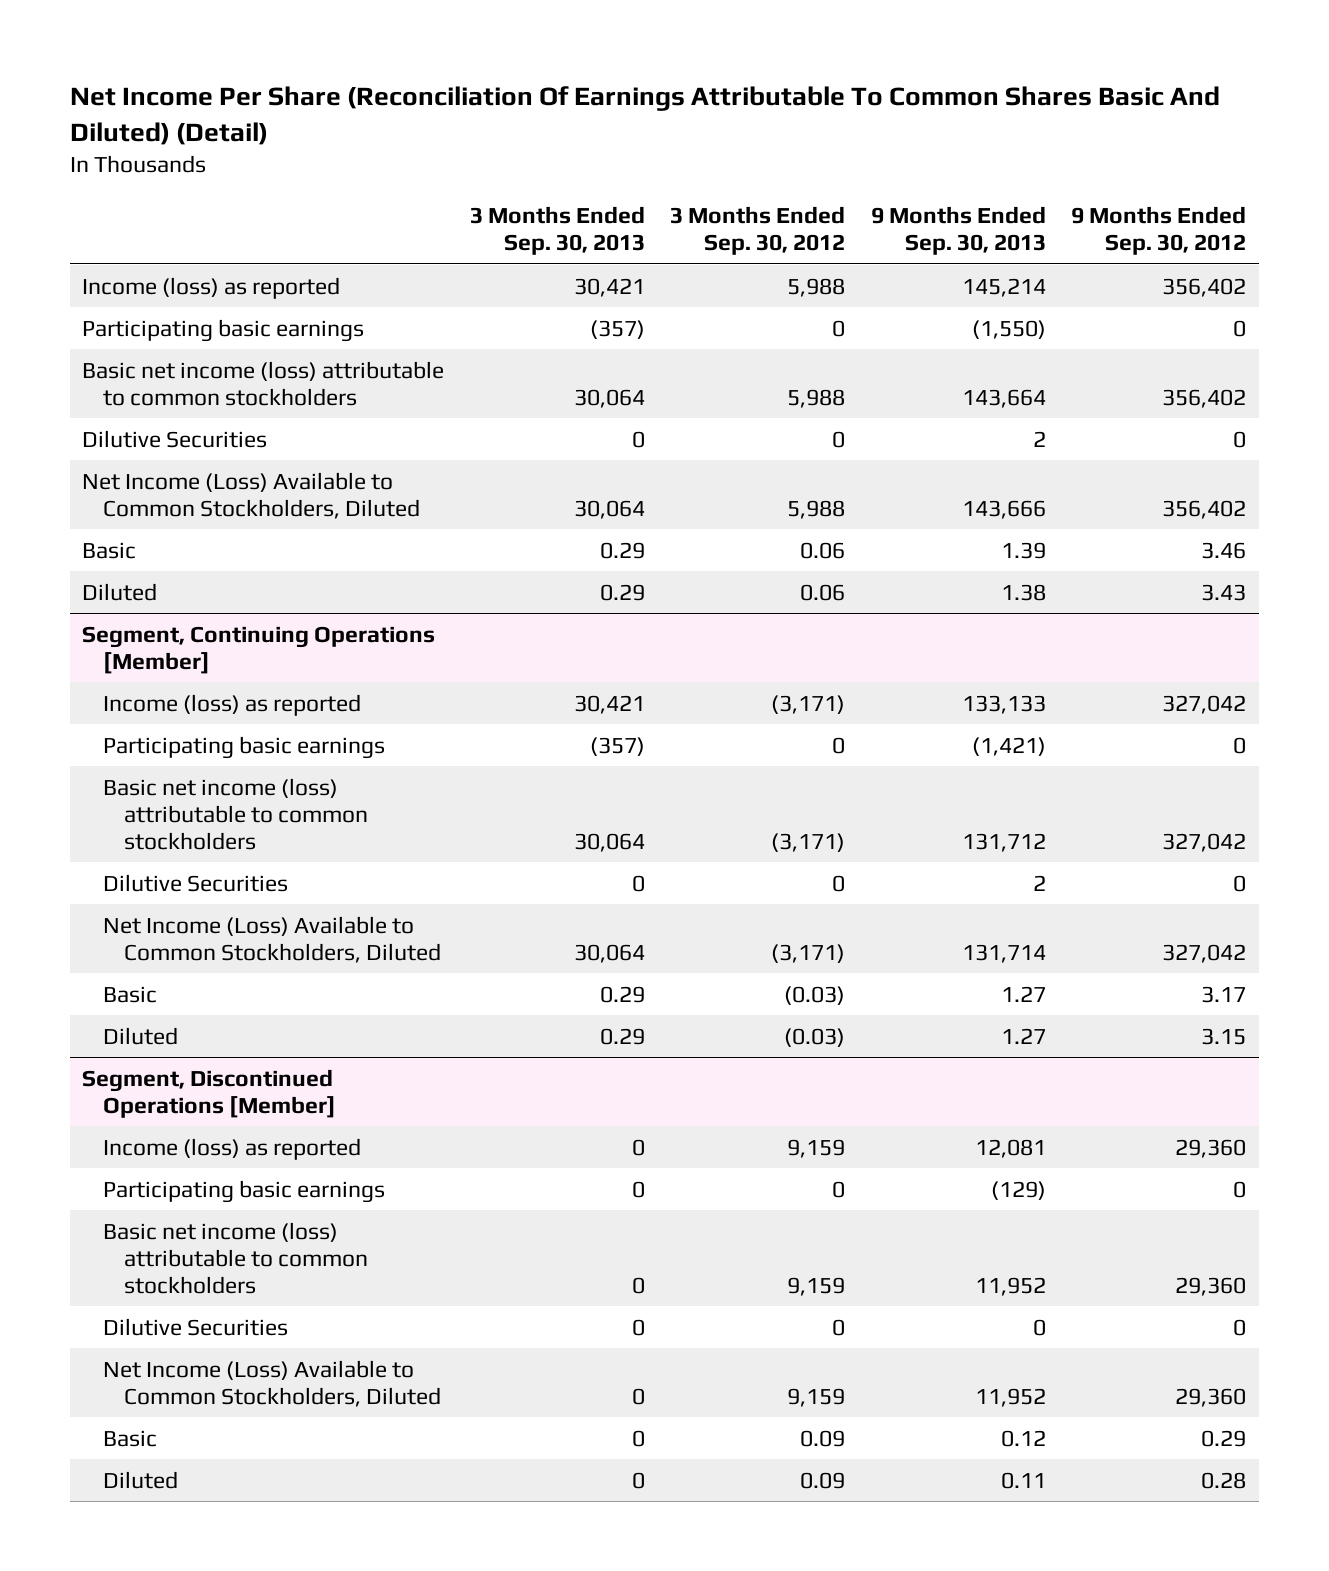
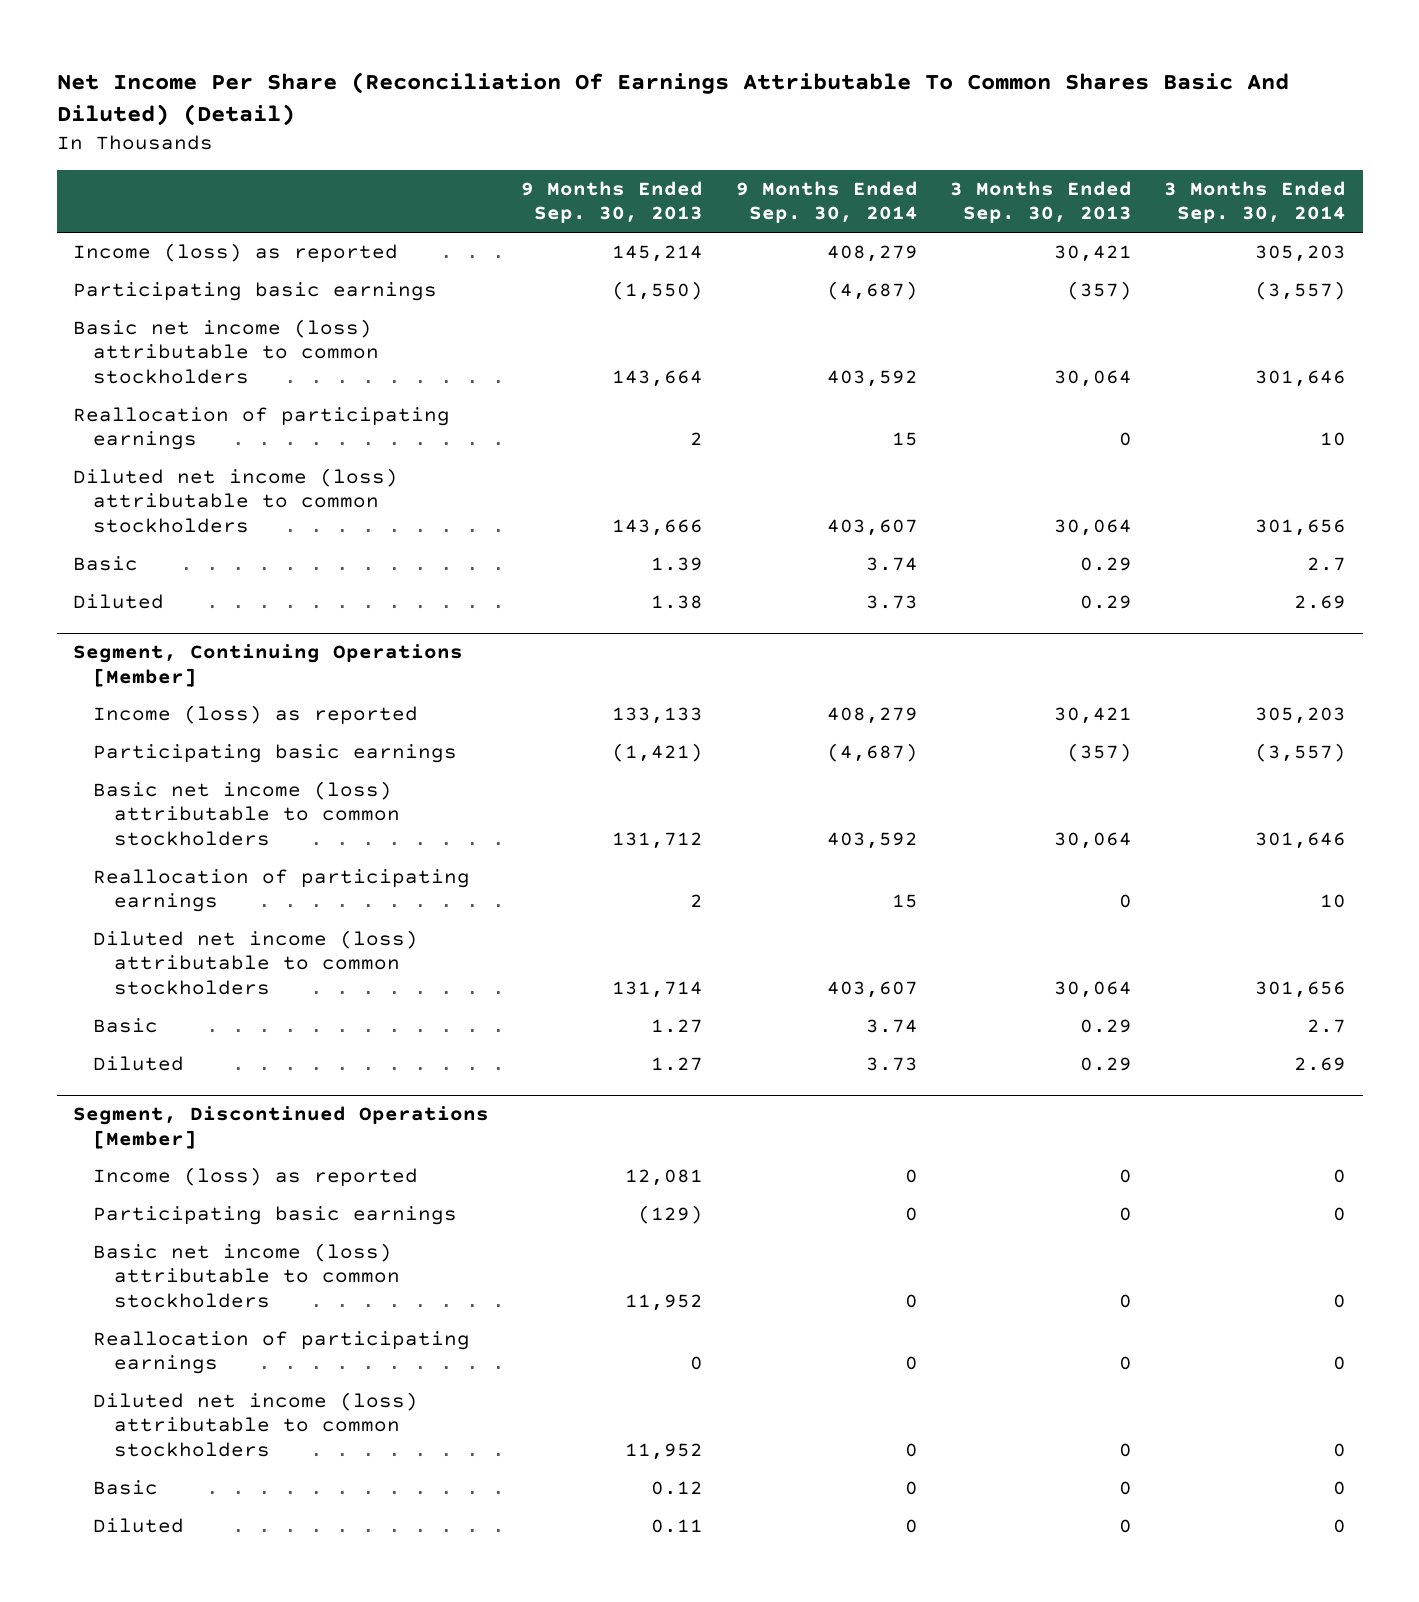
[670,205,846,256] 3 Months Ended Sep. 30, 2012 -> none
[1071,205,1247,256] 9 Months Ended Sep. 30, 2012 -> none
none -> [735,180,918,224] 9 Months Ended Sep. 30, 2014
none -> [1164,180,1347,224] 3 Months Ended Sep. 30, 2014
[82,429,268,448] Dilutive Securities -> [72,407,450,451] Reallocation of participating earnings
[82,471,420,519] Net Income (Loss) Available to Common Stockholders, Diluted -> [72,468,398,533] Diluted net income (loss) attributable to common stockholders
[102,873,288,892] Dilutive Securities -> [93,869,471,913] Reallocation of participating earnings
[102,915,441,963] Net Income (Loss) Available to Common Stockholders, Diluted -> [93,930,419,995] Diluted net income (loss) attributable to common stockholders
[102,1317,288,1336] Dilutive Securities -> [93,1331,471,1375] Reallocation of participating earnings
[102,1359,441,1407] Net Income (Loss) Available to Common Stockholders, Diluted -> [93,1392,419,1457] Diluted net income (loss) attributable to common stockholders

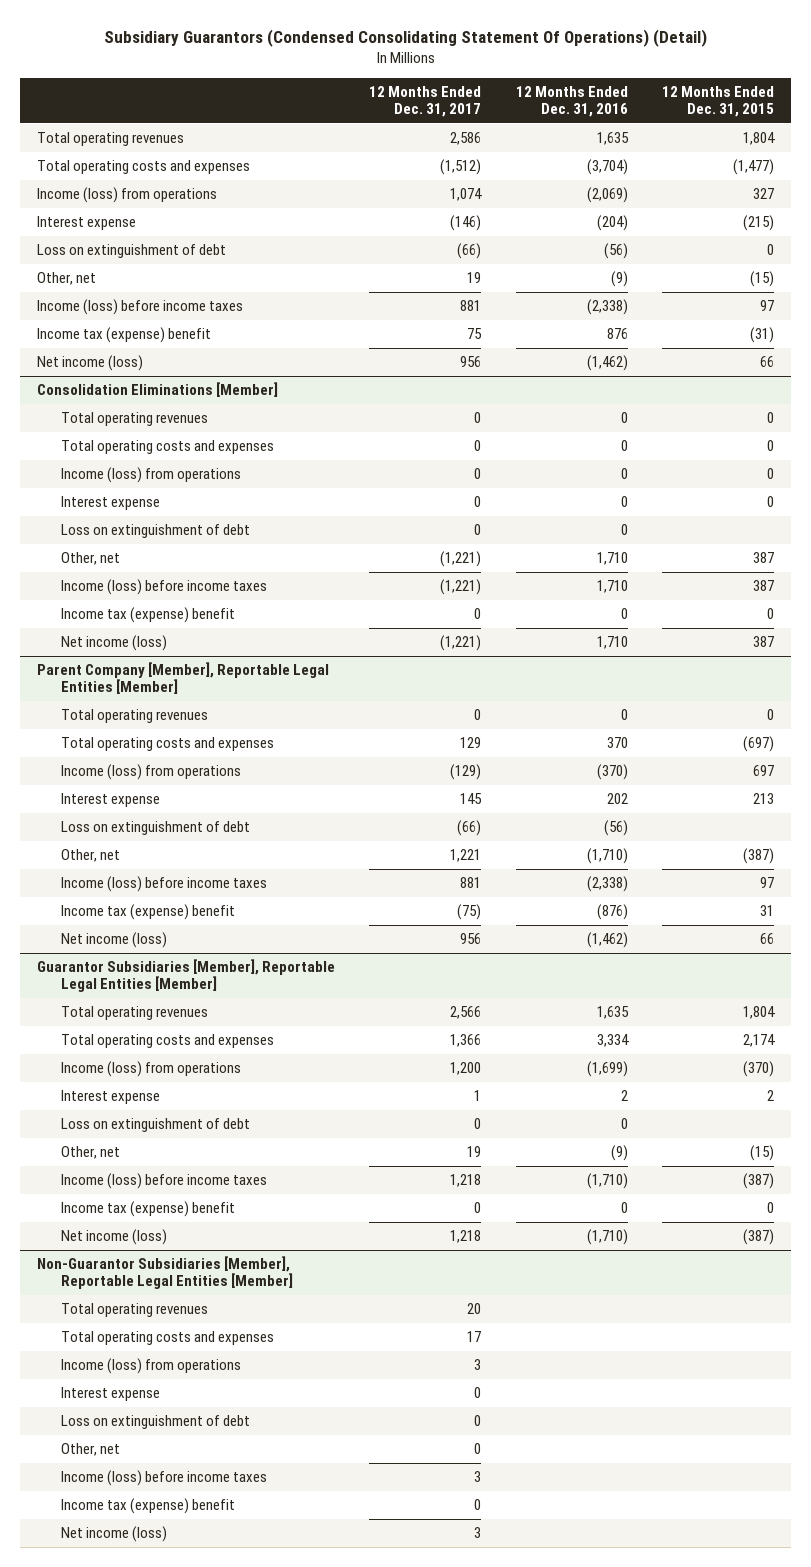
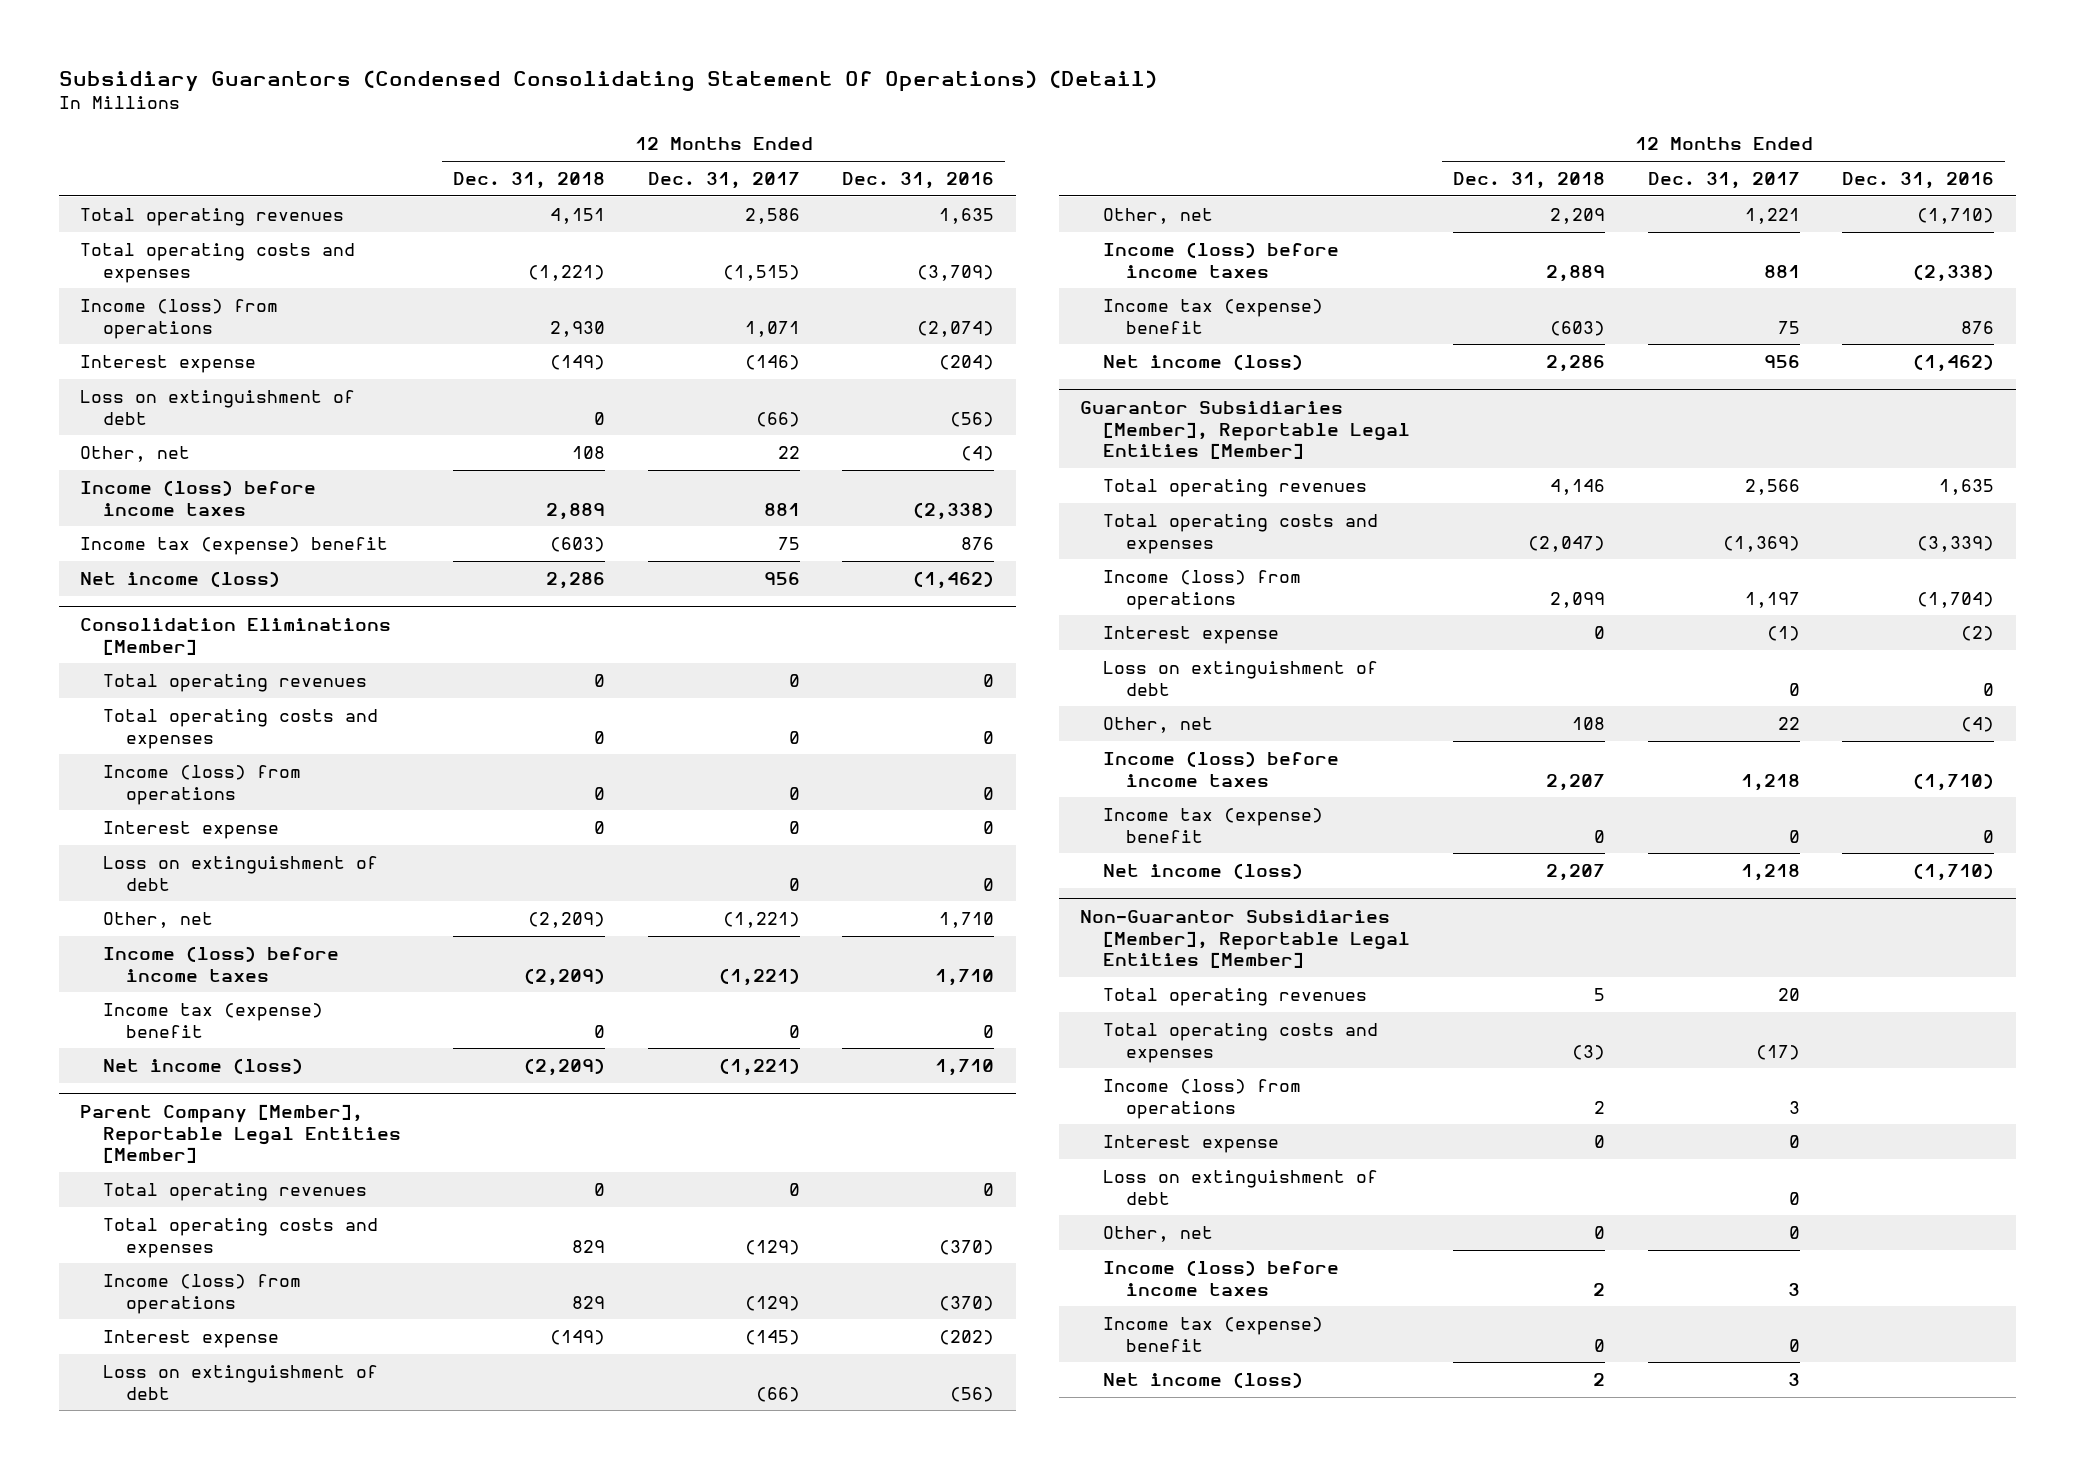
[661,85,774,117] 12 Months Ended Dec. 31, 2015 -> none
none -> [452,171,605,189] Dec. 31, 2018
[440,159,482,176] (1,512) -> [722,264,800,281] (1,515)
[586,159,628,176] (3,704) -> [917,264,995,281] (3,709)
[450,188,483,202] 1,074 -> [744,320,800,337] 1,071
[586,187,628,204] (2,069) -> [917,320,995,337] (2,074)
[467,272,482,284] 19 -> [777,445,800,459] 22
[610,271,628,288] (9) -> [961,445,995,461] (4)
[460,737,482,749] 129 -> [744,1239,800,1255] (129)
[606,737,628,749] 370 -> [939,1239,995,1255] (370)
[460,793,483,805] 145 -> [744,1329,800,1345] (145)
[606,793,628,805] 202 -> [939,1329,995,1345] (202)
[457,904,482,921] (75) -> [1777,320,1800,334] 75
[596,904,628,921] (876) -> [1961,320,1995,334] 876
[450,1034,482,1048] 1,366 -> [1722,535,1800,552] (1,369)
[596,1034,629,1048] 3,334 -> [1917,535,1995,552] (3,339)
[450,1062,482,1076] 1,200 -> [1744,591,1800,608] 1,197
[586,1061,628,1078] (1,699) -> [1917,591,1995,608] (1,704)
[474,1090,482,1102] 1 -> [1766,625,1800,641] (1)
[620,1090,628,1102] 2 -> [1961,625,1995,641] (2)
[467,1146,482,1158] 19 -> [1777,716,1800,730] 22
[610,1145,628,1162] (9) -> [1961,716,1995,732] (4)
[467,1331,482,1343] 17 -> [1755,1044,1800,1060] (17)

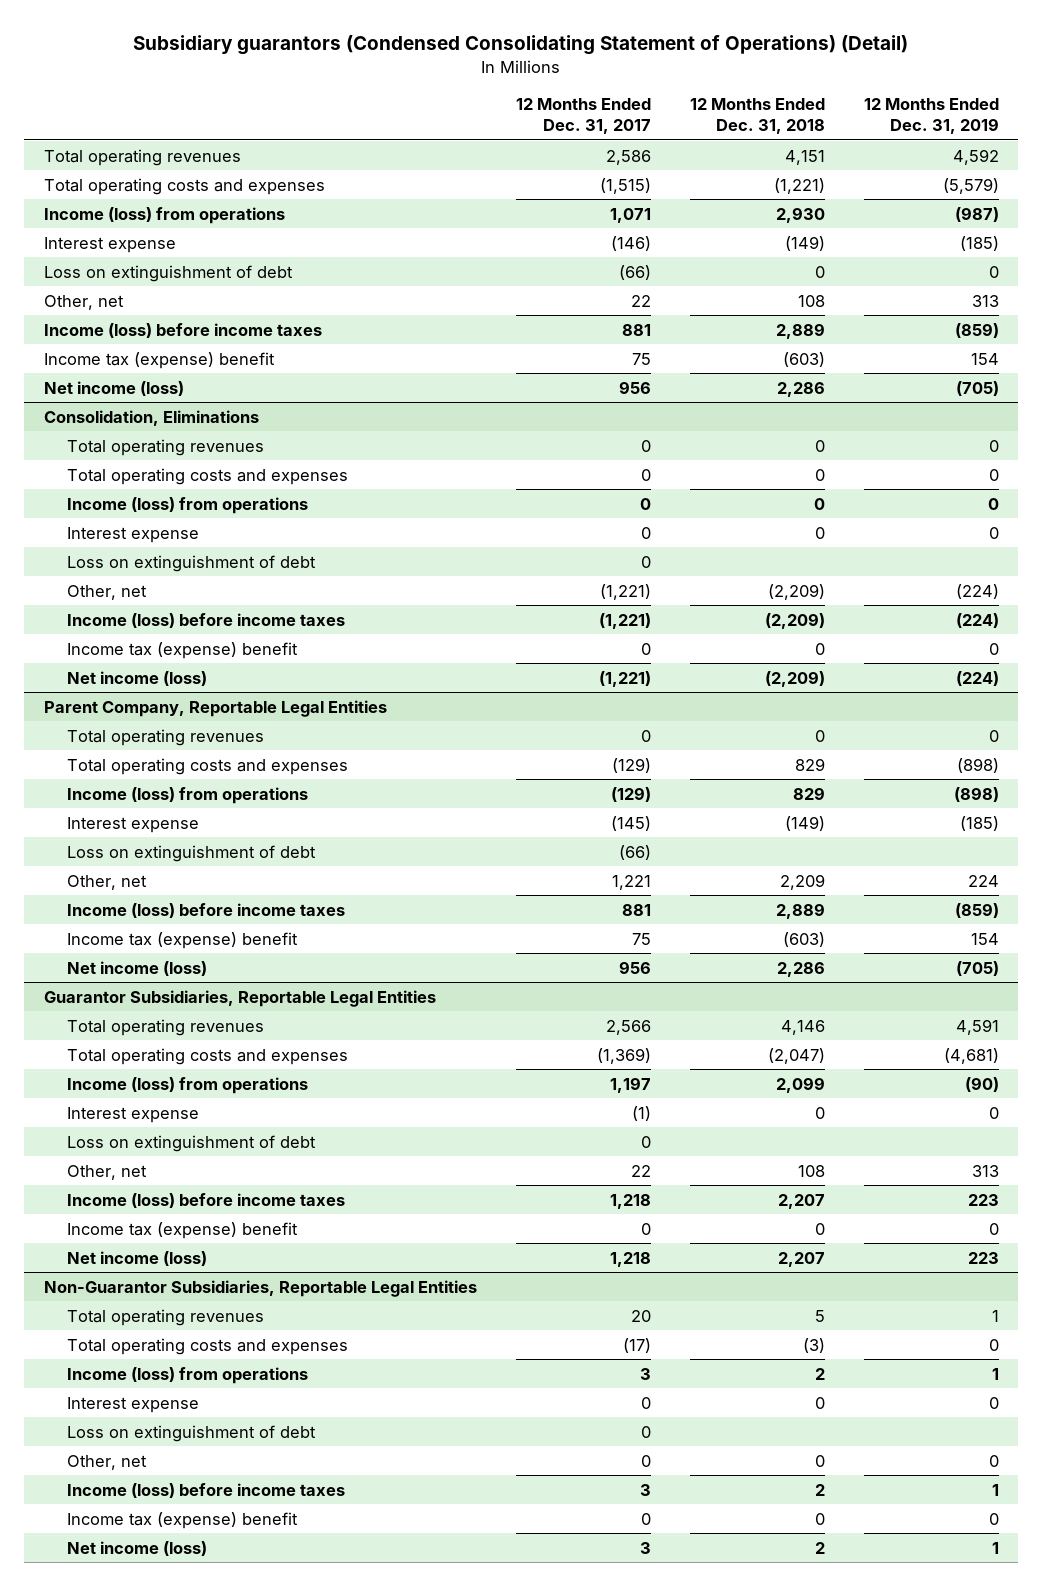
[58,69,1157,92] Subsidiary Guarantors (Condensed Consolidating Statement Of Operations) (Detail) -> [133,34,909,55] Subsidiary guarantors (Condensed Consolidating Statement of Operations) (Detail)
[842,171,995,189] Dec. 31, 2016 -> none
none -> [863,97,999,135] 12 Months Ended Dec. 31, 2019
[80,617,392,655] Consolidation Eliminations [Member] -> [43,409,259,426] Consolidation, Eliminations
[80,1103,402,1164] Parent Company [Member], Reportable Legal Entities [Member] -> [43,699,387,717] Parent Company, Reportable Legal Entities
[1080,400,1411,460] Guarantor Subsidiaries [Member], Reportable Legal Entities [Member] -> [43,989,436,1007] Guarantor Subsidiaries, Reportable Legal Entities
[1080,909,1411,969] Non-Guarantor Subsidiaries [Member], Reportable Legal Entities [Member] -> [43,1279,477,1297] Non-Guarantor Subsidiaries, Reportable Legal Entities

